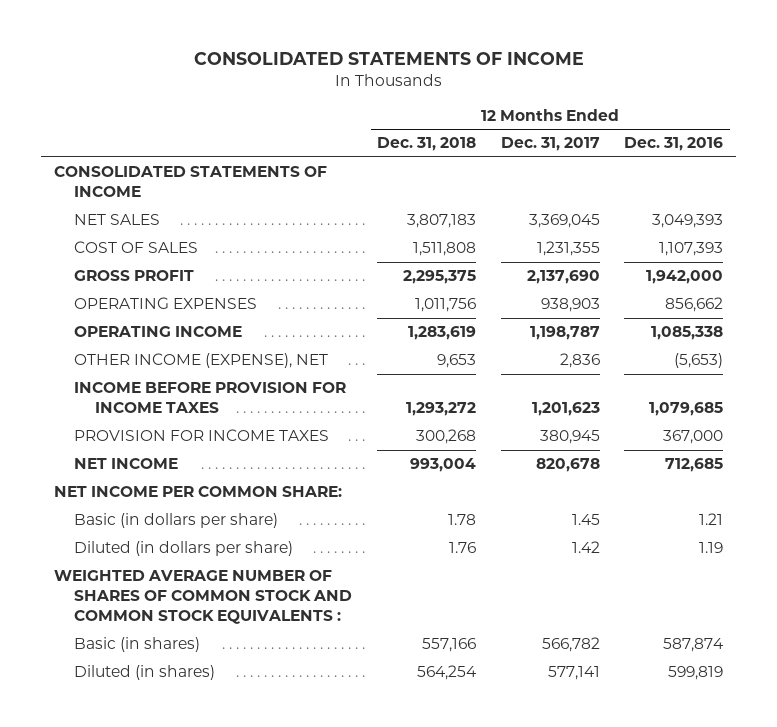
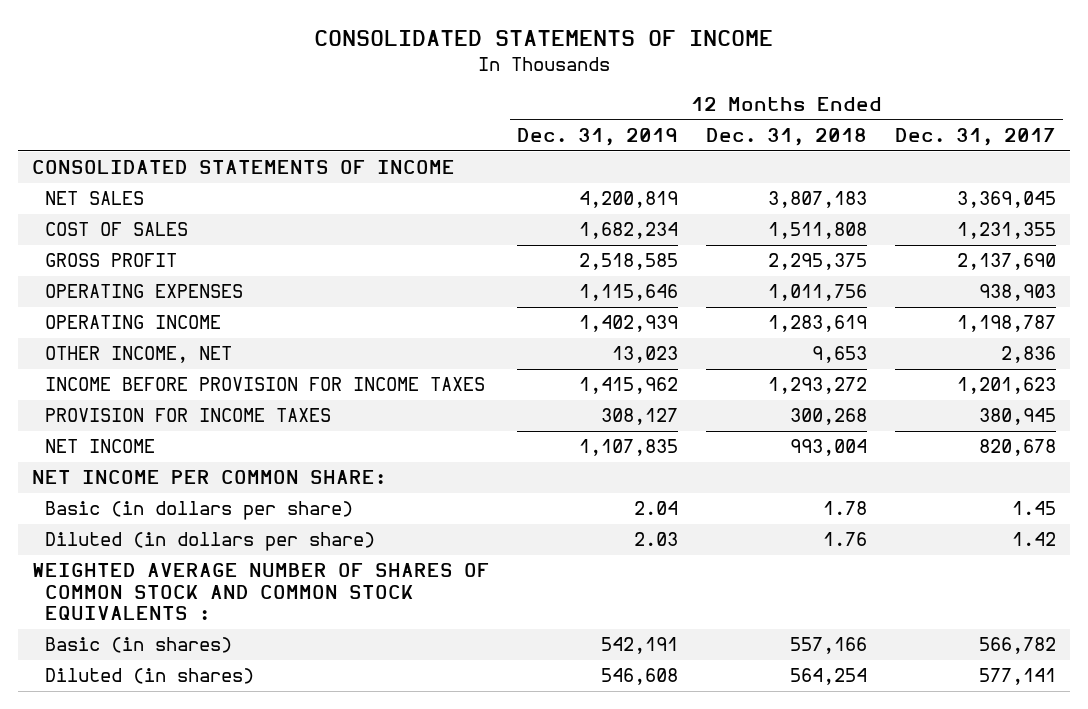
[624,137,724,152] Dec. 31, 2016 -> none
none -> [517,128,679,147] Dec. 31, 2019
[74,353,329,369] OTHER INCOME (EXPENSE), NET -> [45,346,233,364] OTHER INCOME, NET

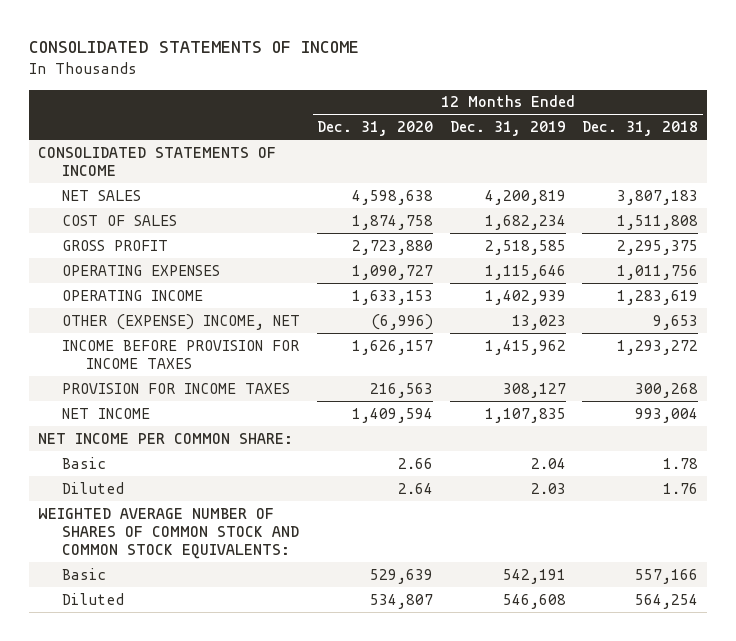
[895,128,1057,147] Dec. 31, 2017 -> none
none -> [316,121,433,137] Dec. 31, 2020
[45,346,233,364] OTHER INCOME, NET -> [61,313,300,330] OTHER (EXPENSE) INCOME, NET
[45,501,354,521] Basic (in dollars per share) -> [61,456,106,469] Basic
[45,532,376,552] Diluted (in dollars per share) -> [61,481,124,494] Diluted
[31,563,490,621] WEIGHTED AVERAGE NUMBER OF SHARES OF COMMON STOCK AND COMMON STOCK EQUIVALENTS : -> [37,507,299,560] WEIGHTED AVERAGE NUMBER OF SHARES OF COMMON STOCK AND COMMON STOCK EQUIVALENTS:
[45,637,233,654] Basic (in shares) -> [61,567,106,580] Basic
[45,668,255,685] Diluted (in shares) -> [61,592,124,605] Diluted

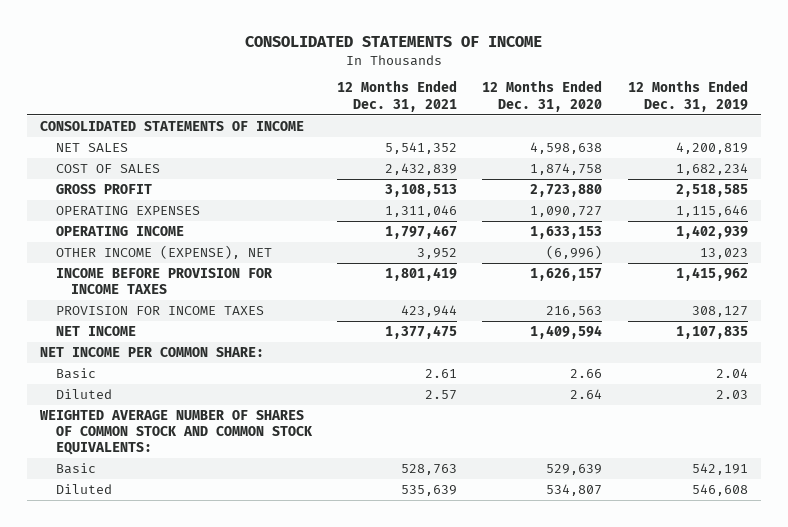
[582,121,699,137] Dec. 31, 2018 -> none
none -> [337,80,458,112] 12 Months Ended Dec. 31, 2021
[61,313,300,330] OTHER (EXPENSE) INCOME, NET -> [55,244,272,259] OTHER INCOME (EXPENSE), NET

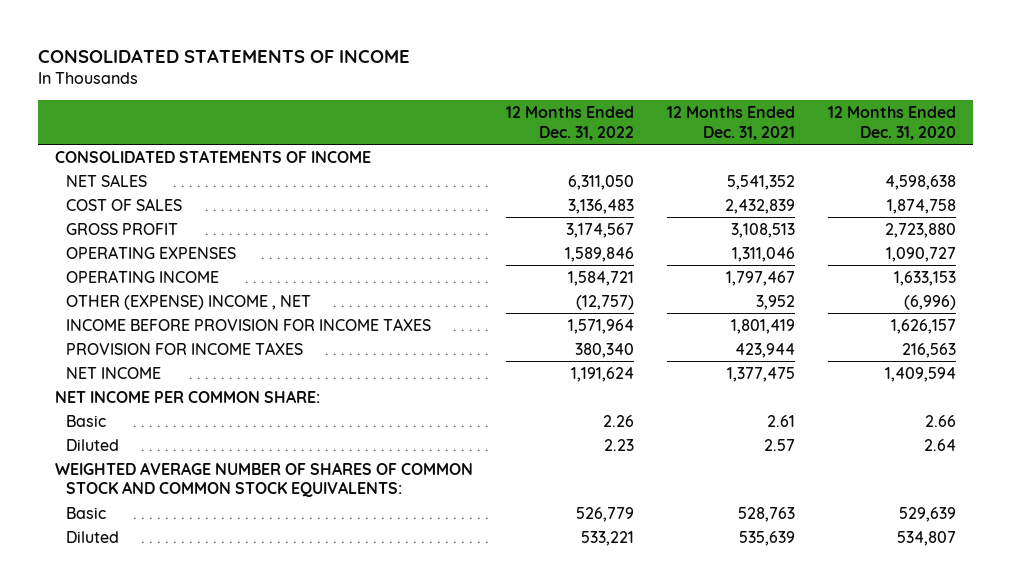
[627,80,748,112] 12 Months Ended Dec. 31, 2019 -> none
none -> [505,106,634,140] 12 Months Ended Dec. 31, 2022
[55,244,272,259] OTHER INCOME (EXPENSE), NET -> [66,294,312,310] OTHER (EXPENSE) INCOME , NET

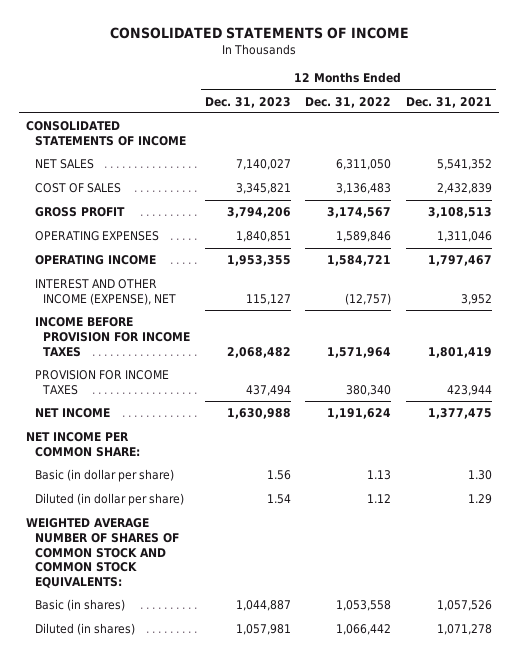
[828,106,957,140] 12 Months Ended Dec. 31, 2020 -> none
none -> [204,96,291,108] Dec. 31, 2023
[66,294,312,310] OTHER (EXPENSE) INCOME , NET -> [34,279,177,305] INTEREST AND OTHER INCOME (EXPENSE), NET
[66,414,107,427] Basic -> [34,469,174,483] Basic (in dollar per share)
[602,414,634,427] 2.26 -> [367,470,392,481] 1.13
[767,414,796,427] 2.61 -> [468,470,493,481] 1.30
[66,438,120,451] Diluted -> [34,493,184,507] Diluted (in dollar per share)
[603,438,634,451] 2.23 -> [367,494,392,504] 1.12
[764,438,796,451] 2.57 -> [468,494,493,505] 1.29
[66,506,107,519] Basic -> [34,599,125,612] Basic (in shares)
[575,506,634,522] 526,779 -> [336,600,392,612] 1,053,558
[738,506,796,522] 528,763 -> [437,600,493,612] 1,057,526
[66,530,120,543] Diluted -> [34,623,135,636] Diluted (in shares)
[580,530,634,546] 533,221 -> [336,624,392,636] 1,066,442
[739,530,796,546] 535,639 -> [437,624,493,636] 1,071,278

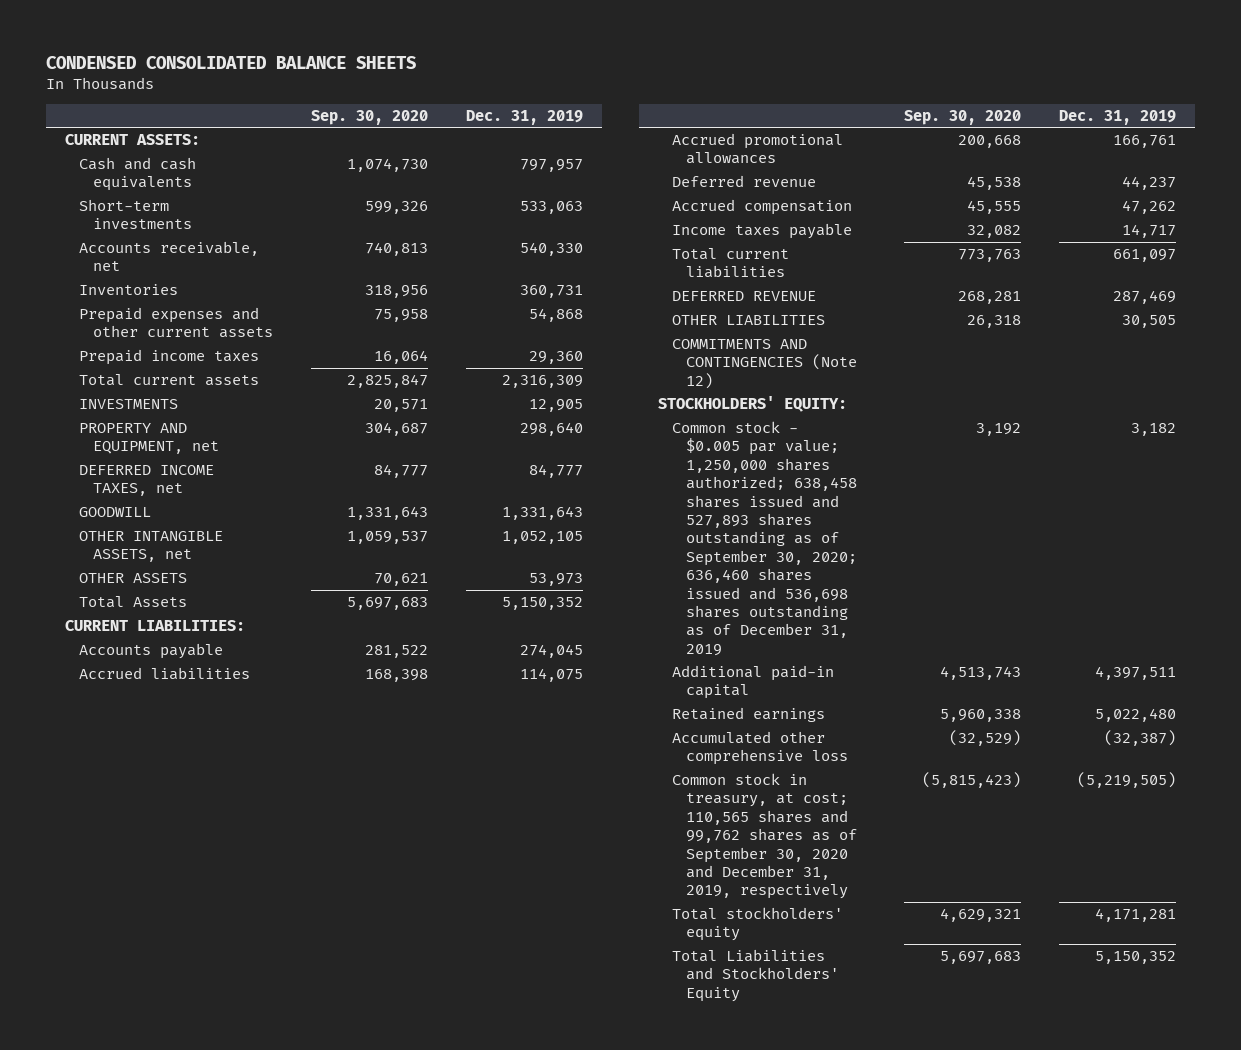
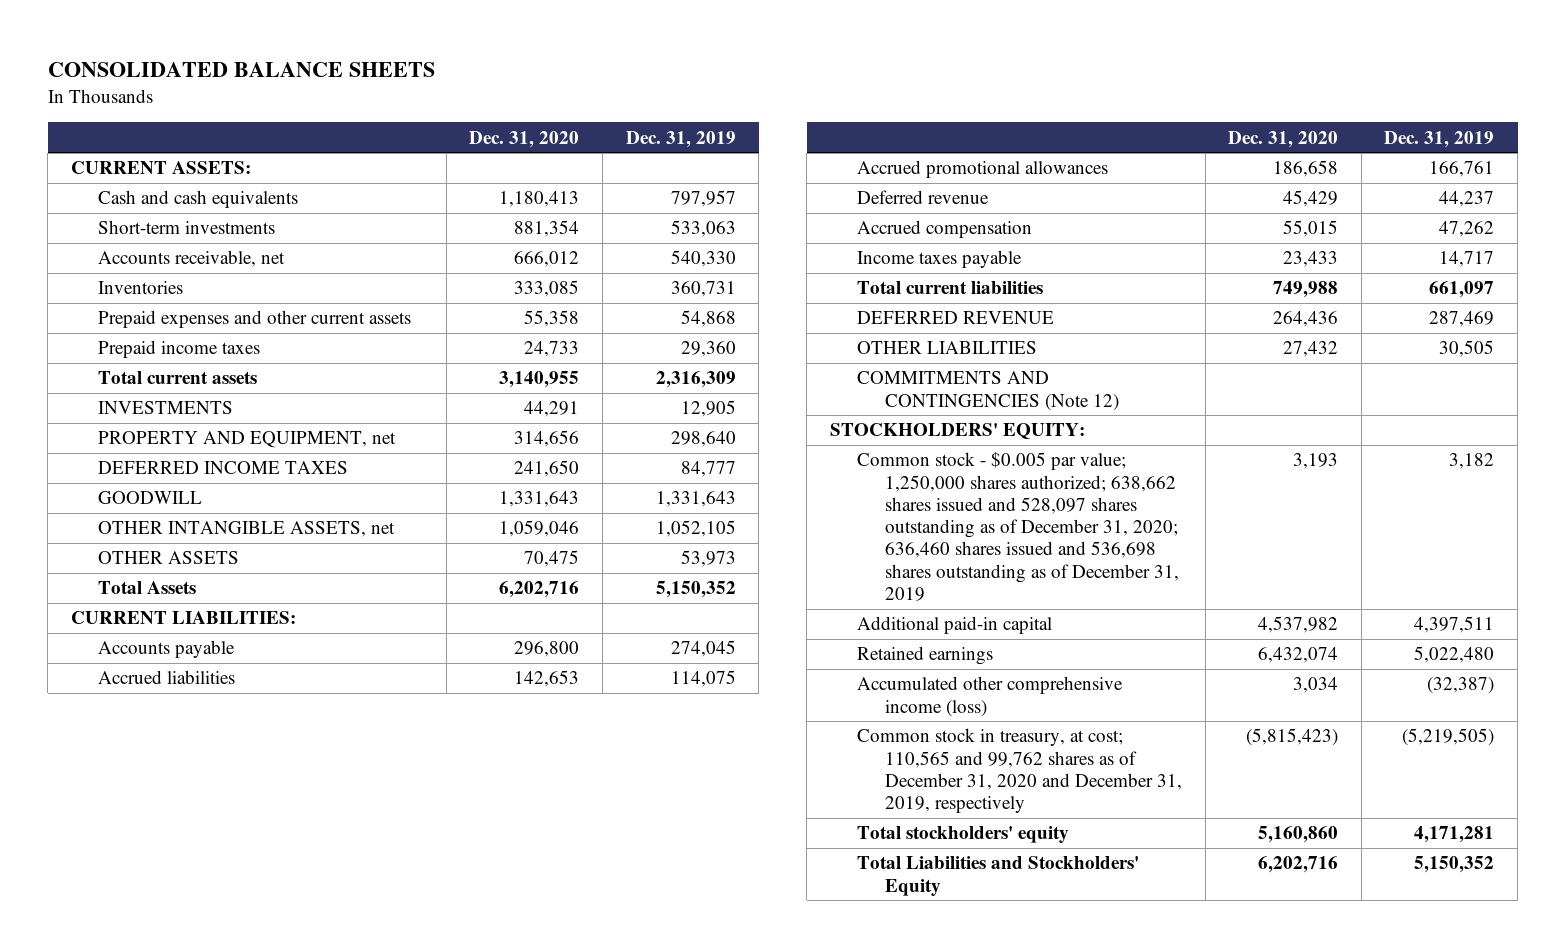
[46,56,417,70] CONDENSED CONSOLIDATED BALANCE SHEETS -> [47,62,435,78] CONSOLIDATED BALANCE SHEETS
[311,109,429,125] Sep. 30, 2020 -> none
none -> [469,130,580,148] Dec. 31, 2020
[79,464,215,497] DEFERRED INCOME TAXES, net -> [98,461,349,475] DEFERRED INCOME TAXES
[671,420,857,656] Common stock - $0.005 par value; 1,250,000 shares authorized; 638,458 shares issued and 527,893 shares outstanding as of September 30, 2020; 636,460 shares issued and 536,698 shares outstanding as of December 31, 2019 -> [857,452,1179,601] Common stock - $0.005 par value; 1,250,000 shares authorized; 638,662 shares issued and 528,097 shares outstanding as of December 31, 2020; 636,460 shares issued and 536,698 shares outstanding as of December 31, 2019
[671,730,848,766] Accumulated other comprehensive loss -> [857,676,1124,717] Accumulated other comprehensive income (loss)
[671,772,857,900] Common stock in treasury, at cost; 110,565 shares and 99,762 shares as of September 30, 2020 and December 31, 2019, respectively -> [857,728,1182,814] Common stock in treasury, at cost; 110,565 and 99,762 shares as of December 31, 2020 and December 31, 2019, respectively

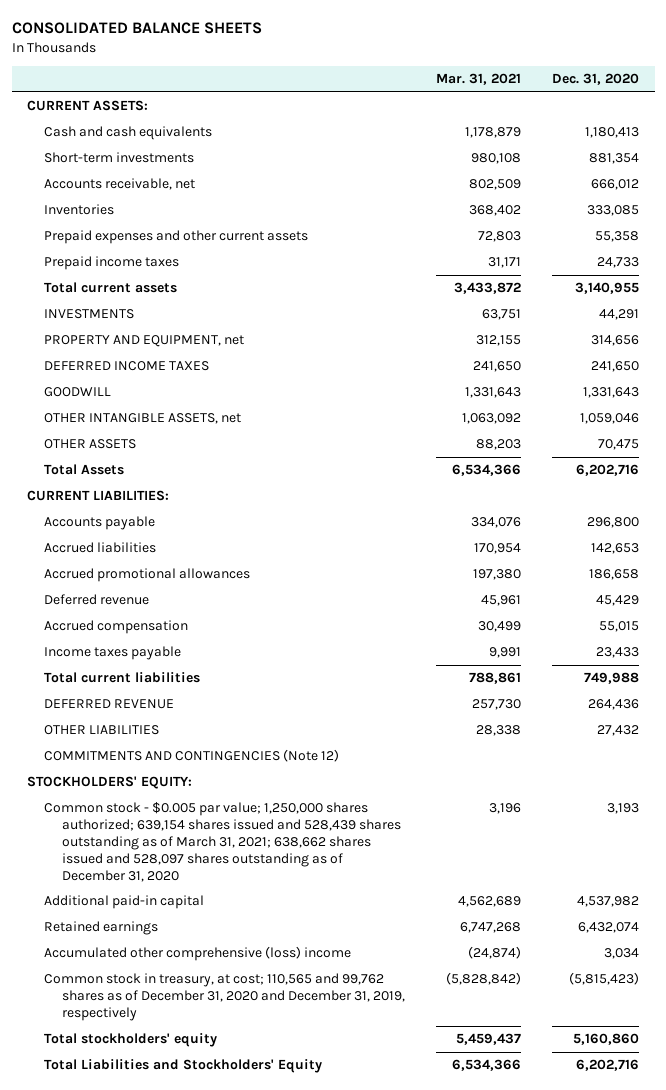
[625,130,736,148] Dec. 31, 2019 -> none
none -> [435,73,521,86] Mar. 31, 2021
[857,452,1179,601] Common stock - $0.005 par value; 1,250,000 shares authorized; 638,662 shares issued and 528,097 shares outstanding as of December 31, 2020; 636,460 shares issued and 536,698 shares outstanding as of December 31, 2019 -> [44,802,401,882] Common stock - $0.005 par value; 1,250,000 shares authorized; 639,154 shares issued and 528,439 shares outstanding as of March 31, 2021; 638,662 shares issued and 528,097 shares outstanding as of December 31, 2020
[857,676,1124,717] Accumulated other comprehensive income (loss) -> [44,946,352,962] Accumulated other comprehensive (loss) income

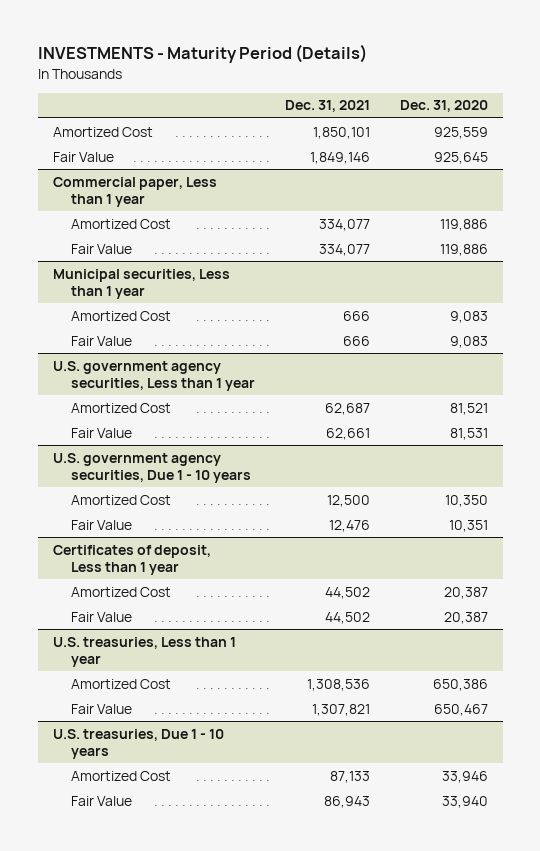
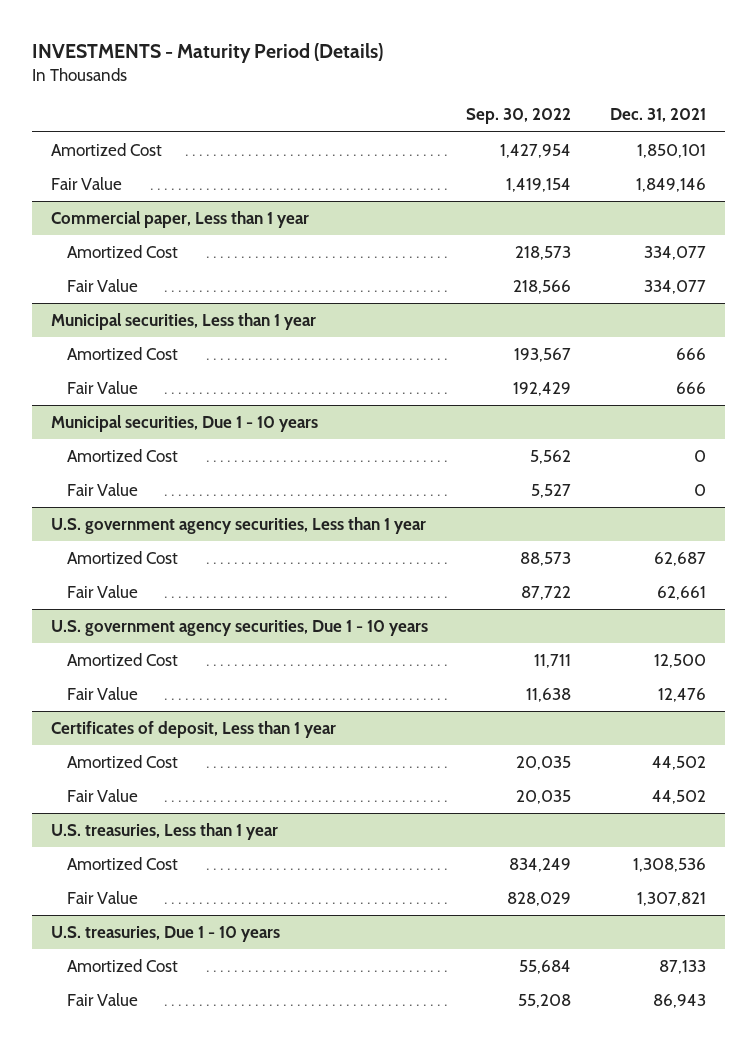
[399,100,488,113] Dec. 31, 2020 -> none
none -> [466,108,572,125] Sep. 30, 2022
none -> [50,415,318,433] Municipal securities, Due 1 - 10 years
none -> [66,449,178,463] Amortized Cost
none -> [66,483,138,497] Fair Value

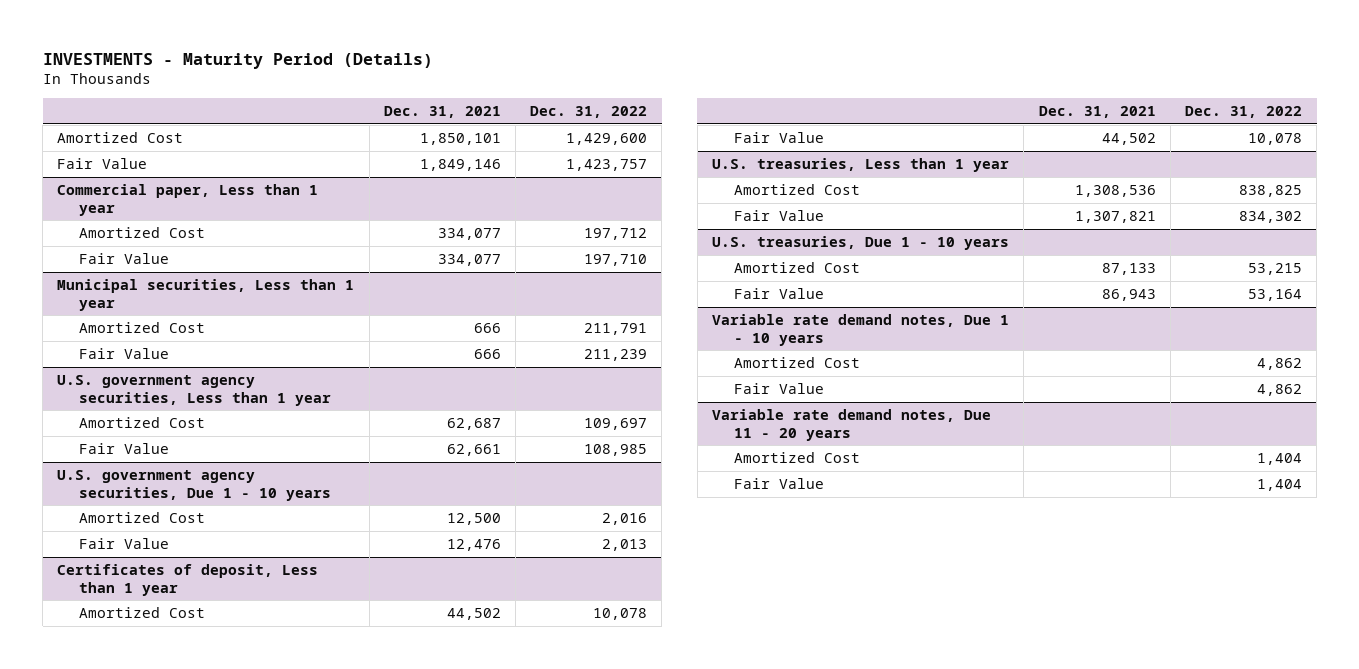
[466,108,572,125] Sep. 30, 2022 -> none
none -> [530,106,648,119] Dec. 31, 2022
[50,415,318,433] Municipal securities, Due 1 - 10 years -> none
[66,449,178,463] Amortized Cost -> none
[66,483,138,497] Fair Value -> none
none -> [712,313,1010,346] Variable rate demand notes, Due 1 - 10 years
none -> [733,356,860,368] Amortized Cost
none -> [733,382,824,394] Fair Value
none -> [712,408,992,441] Variable rate demand notes, Due 11 - 20 years
none -> [733,451,860,463] Amortized Cost
none -> [733,477,824,489] Fair Value

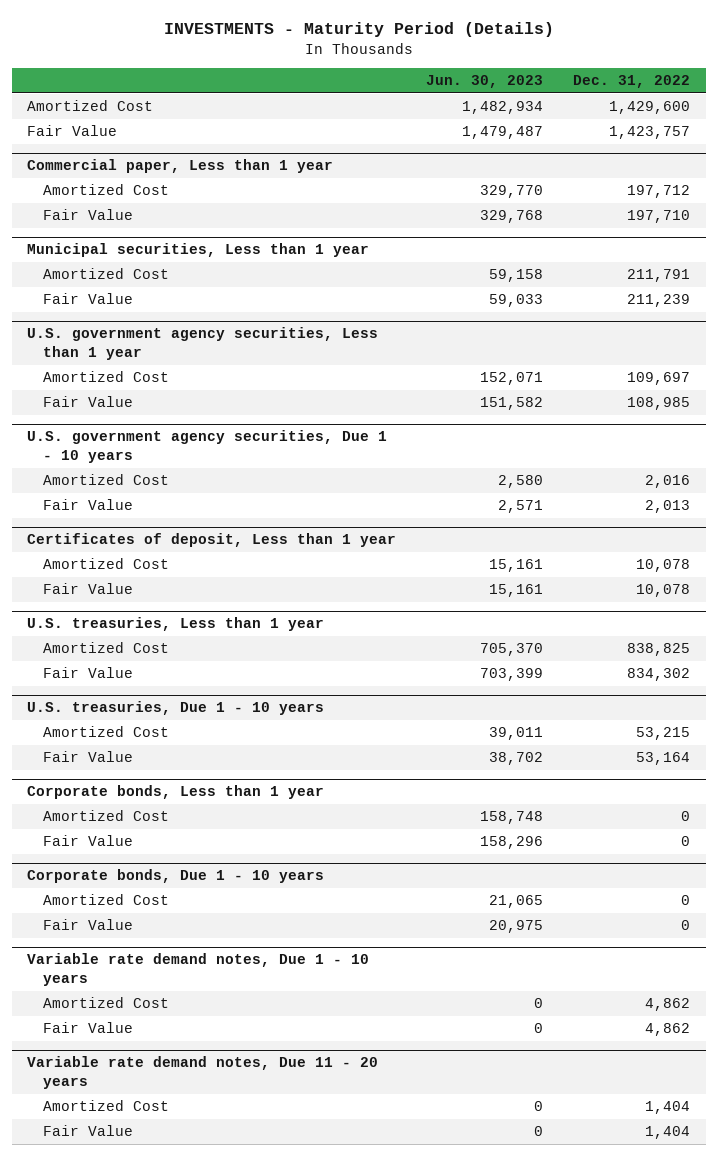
[383,106,501,119] Dec. 31, 2021 -> none
none -> [426,75,544,89] Jun. 30, 2023
none -> [26,785,324,800] Corporate bonds, Less than 1 year
none -> [43,810,170,822] Amortized Cost
none -> [43,835,134,847] Fair Value
none -> [26,869,324,884] Corporate bonds, Due 1 - 10 years
none -> [43,894,170,906] Amortized Cost
none -> [43,919,134,931] Fair Value

